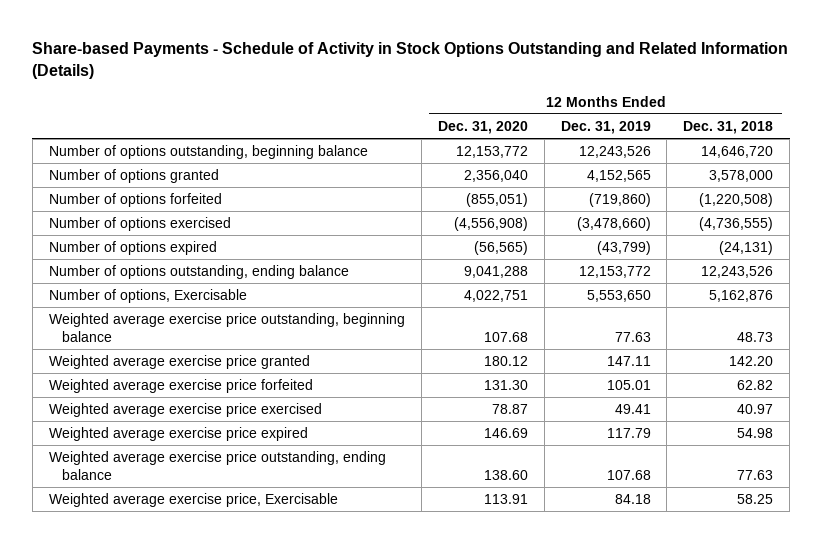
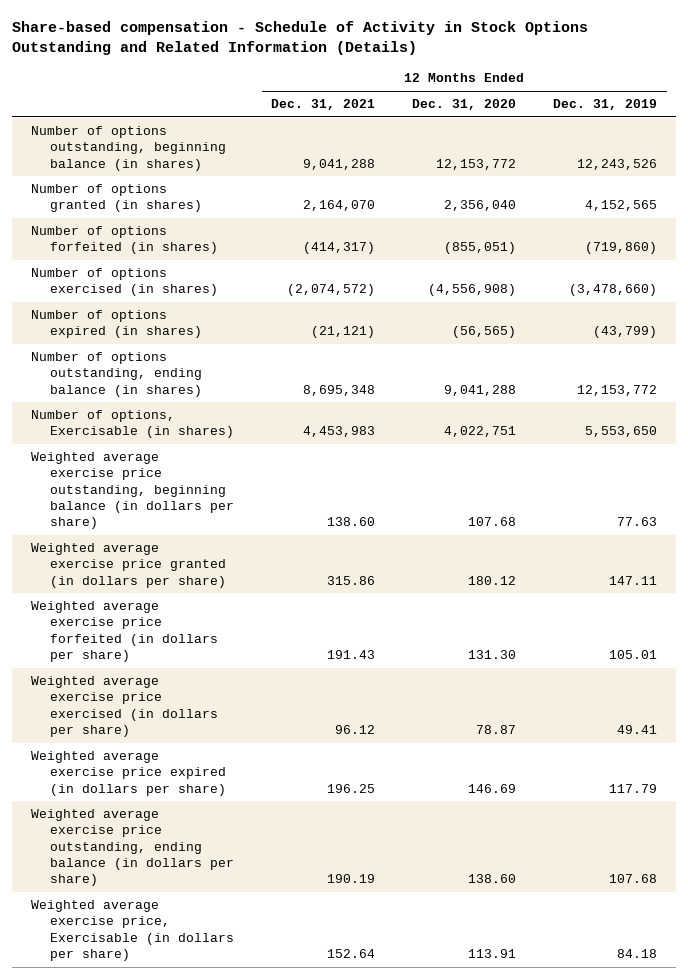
[32,41,789,79] Share-based Payments - Schedule of Activity in Stock Options Outstanding and Related Information (Details) -> [12,21,589,56] Share-based compensation - Schedule of Activity in Stock Options Outstanding and Related Information (Details)
[683,120,774,134] Dec. 31, 2018 -> none
none -> [271,99,376,111] Dec. 31, 2021
[48,144,368,159] Number of options outstanding, beginning balance -> [30,126,227,171] Number of options outstanding, beginning balance (in shares)
[48,168,219,183] Number of options granted -> [30,184,203,213] Number of options granted (in shares)
[48,192,222,207] Number of options forfeited -> [30,226,219,255] Number of options forfeited (in shares)
[48,216,231,231] Number of options exercised -> [30,268,219,297] Number of options exercised (in shares)
[48,240,217,255] Number of options expired -> [30,310,203,339] Number of options expired (in shares)
[48,264,349,279] Number of options outstanding, ending balance -> [30,352,203,397] Number of options outstanding, ending balance (in shares)
[48,288,247,303] Number of options, Exercisable -> [30,410,235,439] Number of options, Exercisable (in shares)
[48,312,405,342] Weighted average exercise price outstanding, beginning balance -> [30,452,235,530] Weighted average exercise price outstanding, beginning balance (in dollars per share)
[48,354,310,369] Weighted average exercise price granted -> [30,543,227,588] Weighted average exercise price granted (in dollars per share)
[48,378,313,393] Weighted average exercise price forfeited -> [30,601,219,663] Weighted average exercise price forfeited (in dollars per share)
[48,402,322,417] Weighted average exercise price exercised -> [30,676,219,738] Weighted average exercise price exercised (in dollars per share)
[48,426,308,441] Weighted average exercise price expired -> [30,751,227,796] Weighted average exercise price expired (in dollars per share)
[48,450,386,480] Weighted average exercise price outstanding, ending balance -> [30,809,235,887] Weighted average exercise price outstanding, ending balance (in dollars per share)
[48,492,338,507] Weighted average exercise price, Exercisable -> [30,900,235,962] Weighted average exercise price, Exercisable (in dollars per share)

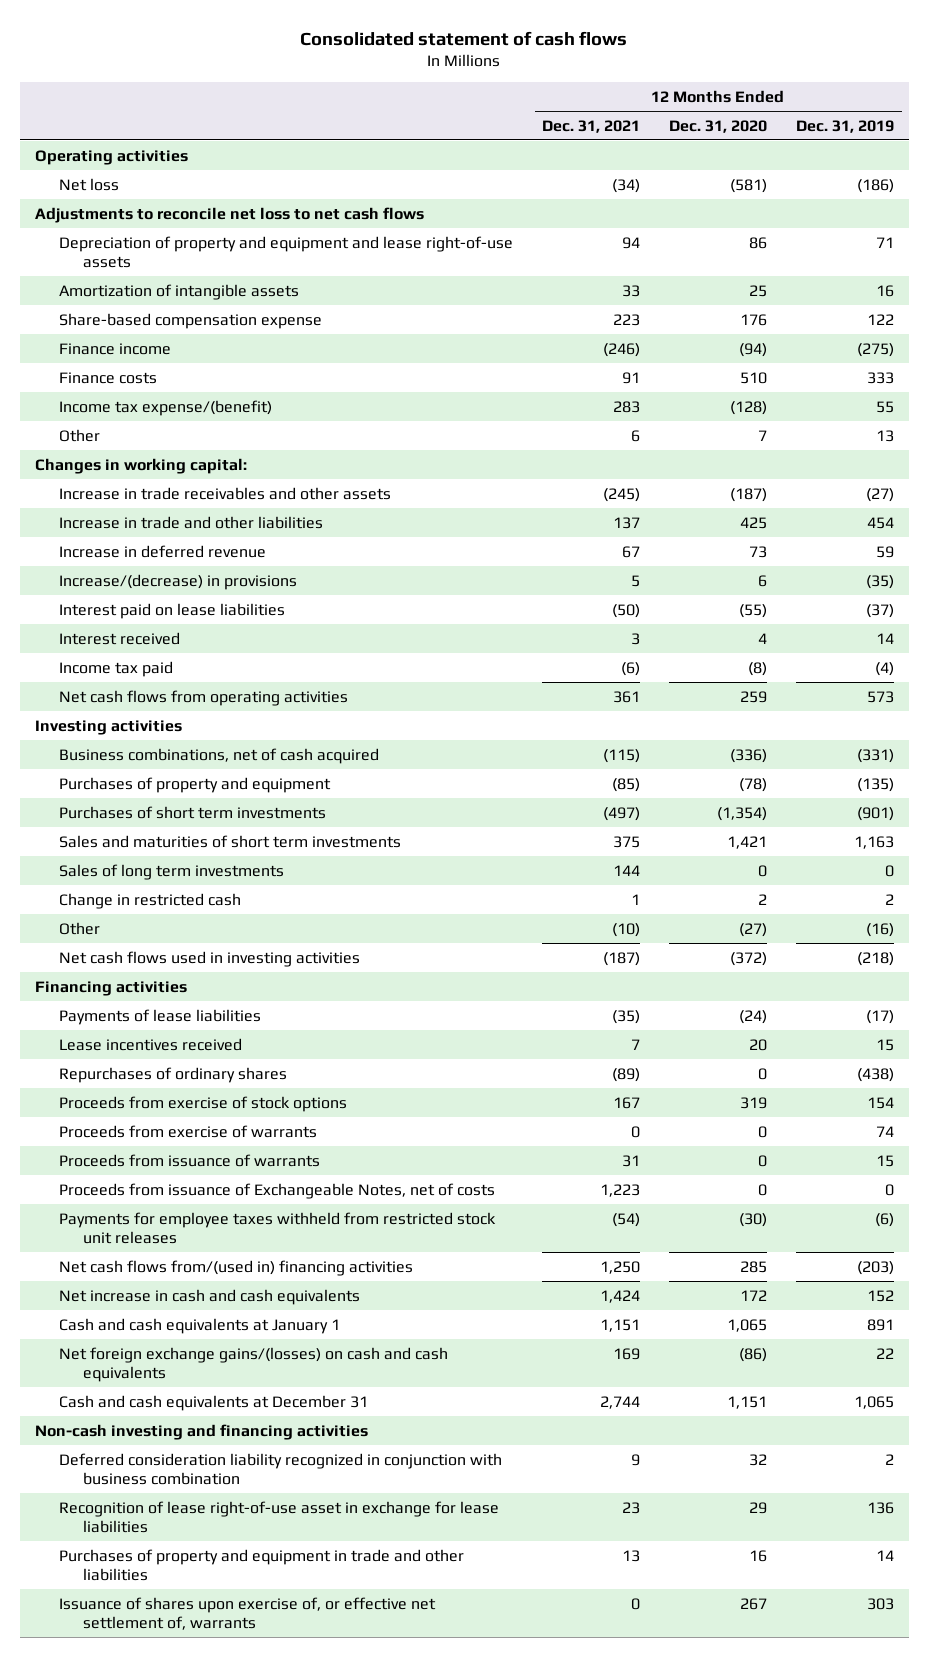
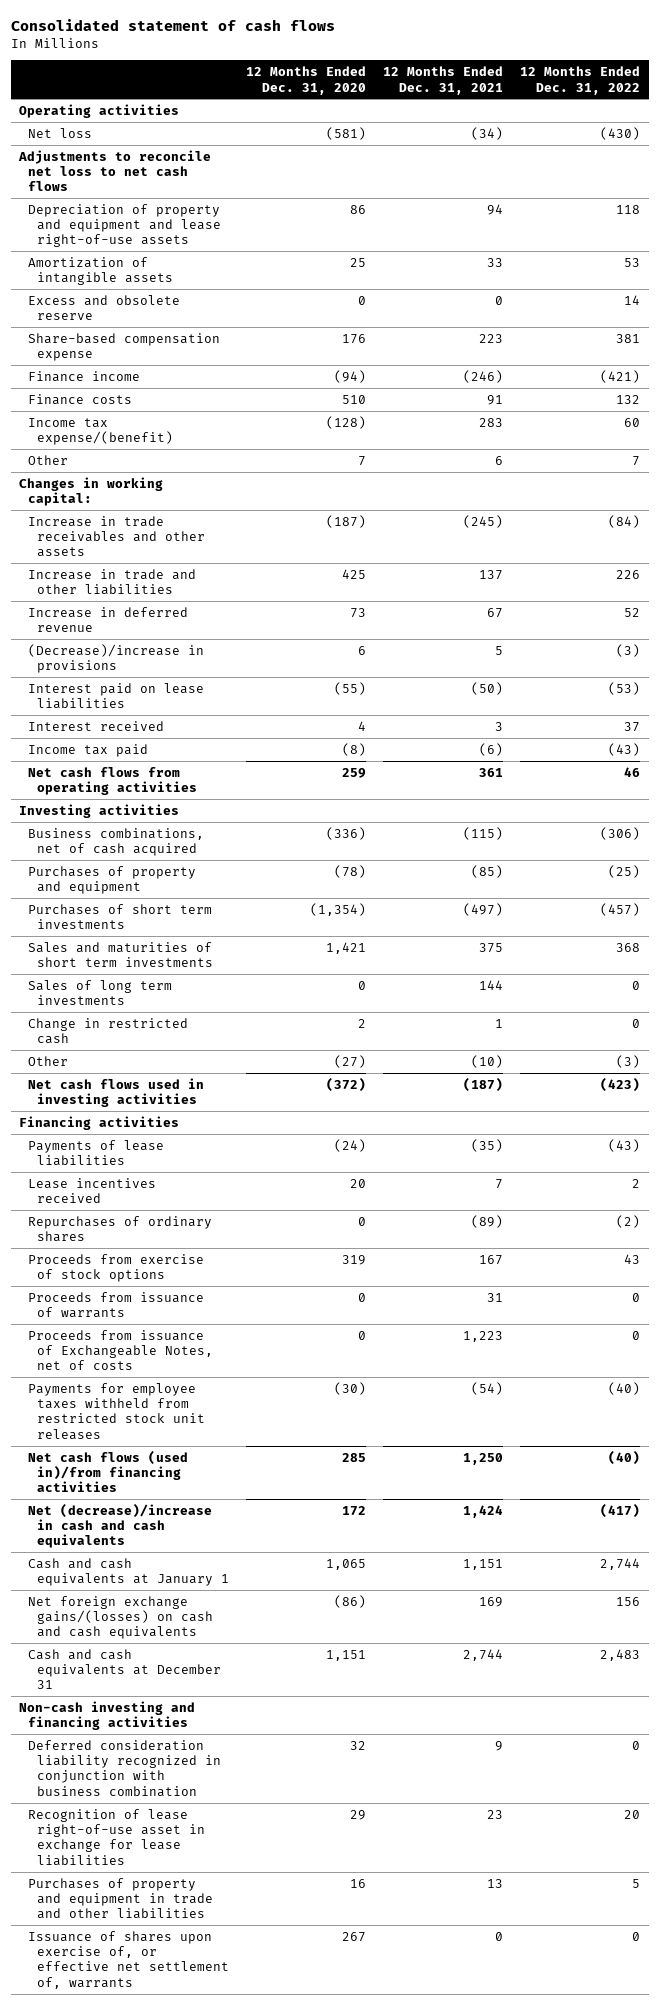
[796,119,895,133] Dec. 31, 2019 -> none
none -> [520,66,641,95] 12 Months Ended Dec. 31, 2022
none -> [28,294,181,321] Excess and obsolete reserve
[58,573,297,590] Increase/(decrease) in provisions -> [28,643,205,674] (Decrease)/increase in provisions
[58,1124,317,1138] Proceeds from exercise of warrants -> none
[58,1259,413,1276] Net cash flows from/(used in) financing activities -> [28,1450,189,1493] Net cash flows (used in)/from financing activities
[58,1288,360,1305] Net increase in cash and cash equivalents -> [28,1503,213,1549] Net (decrease)/increase in cash and cash equivalents

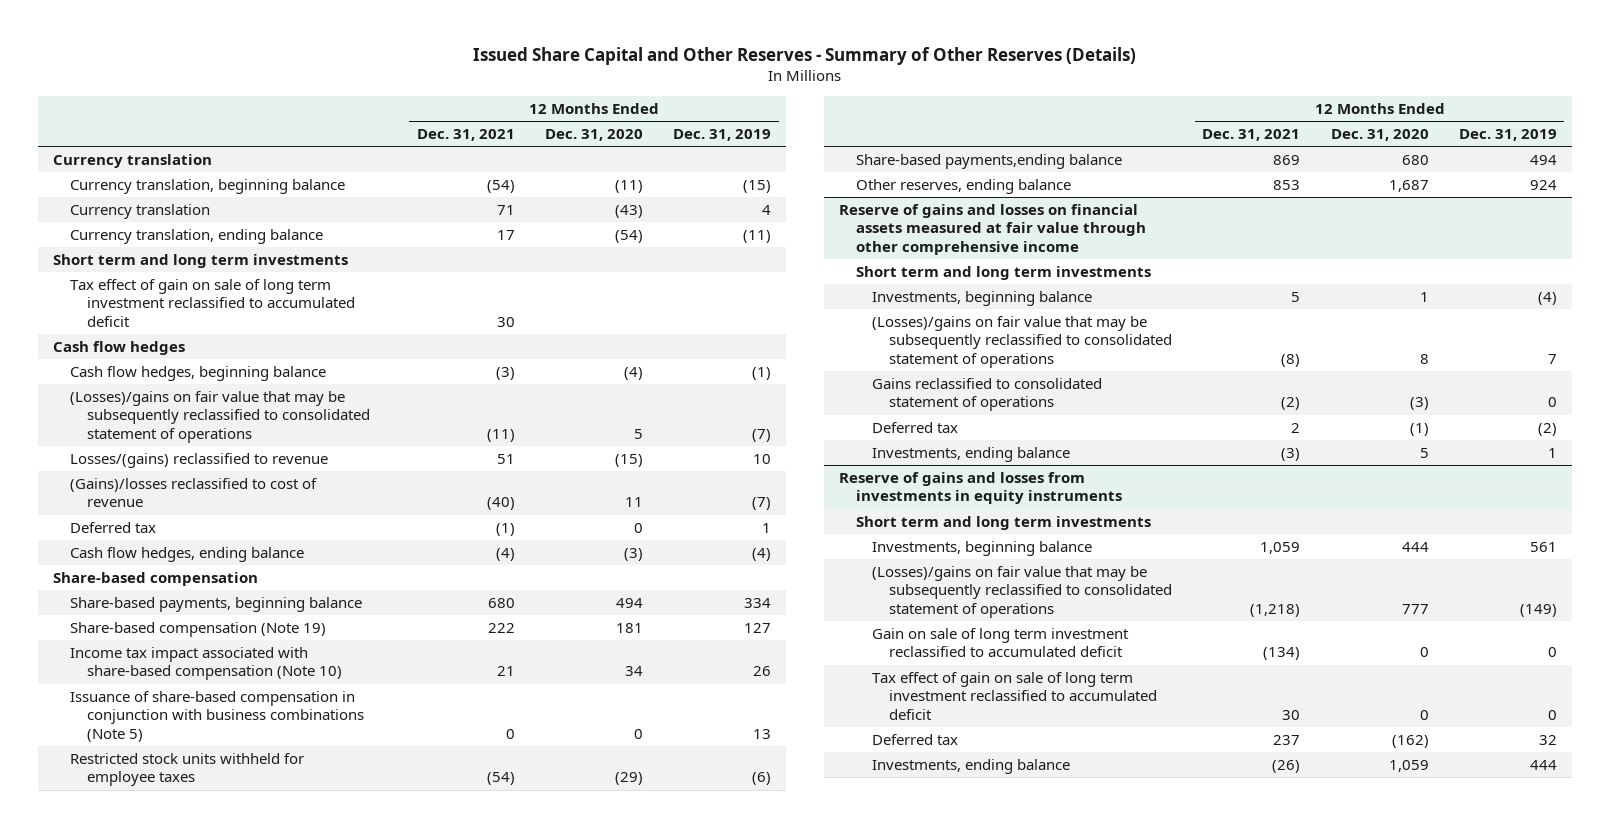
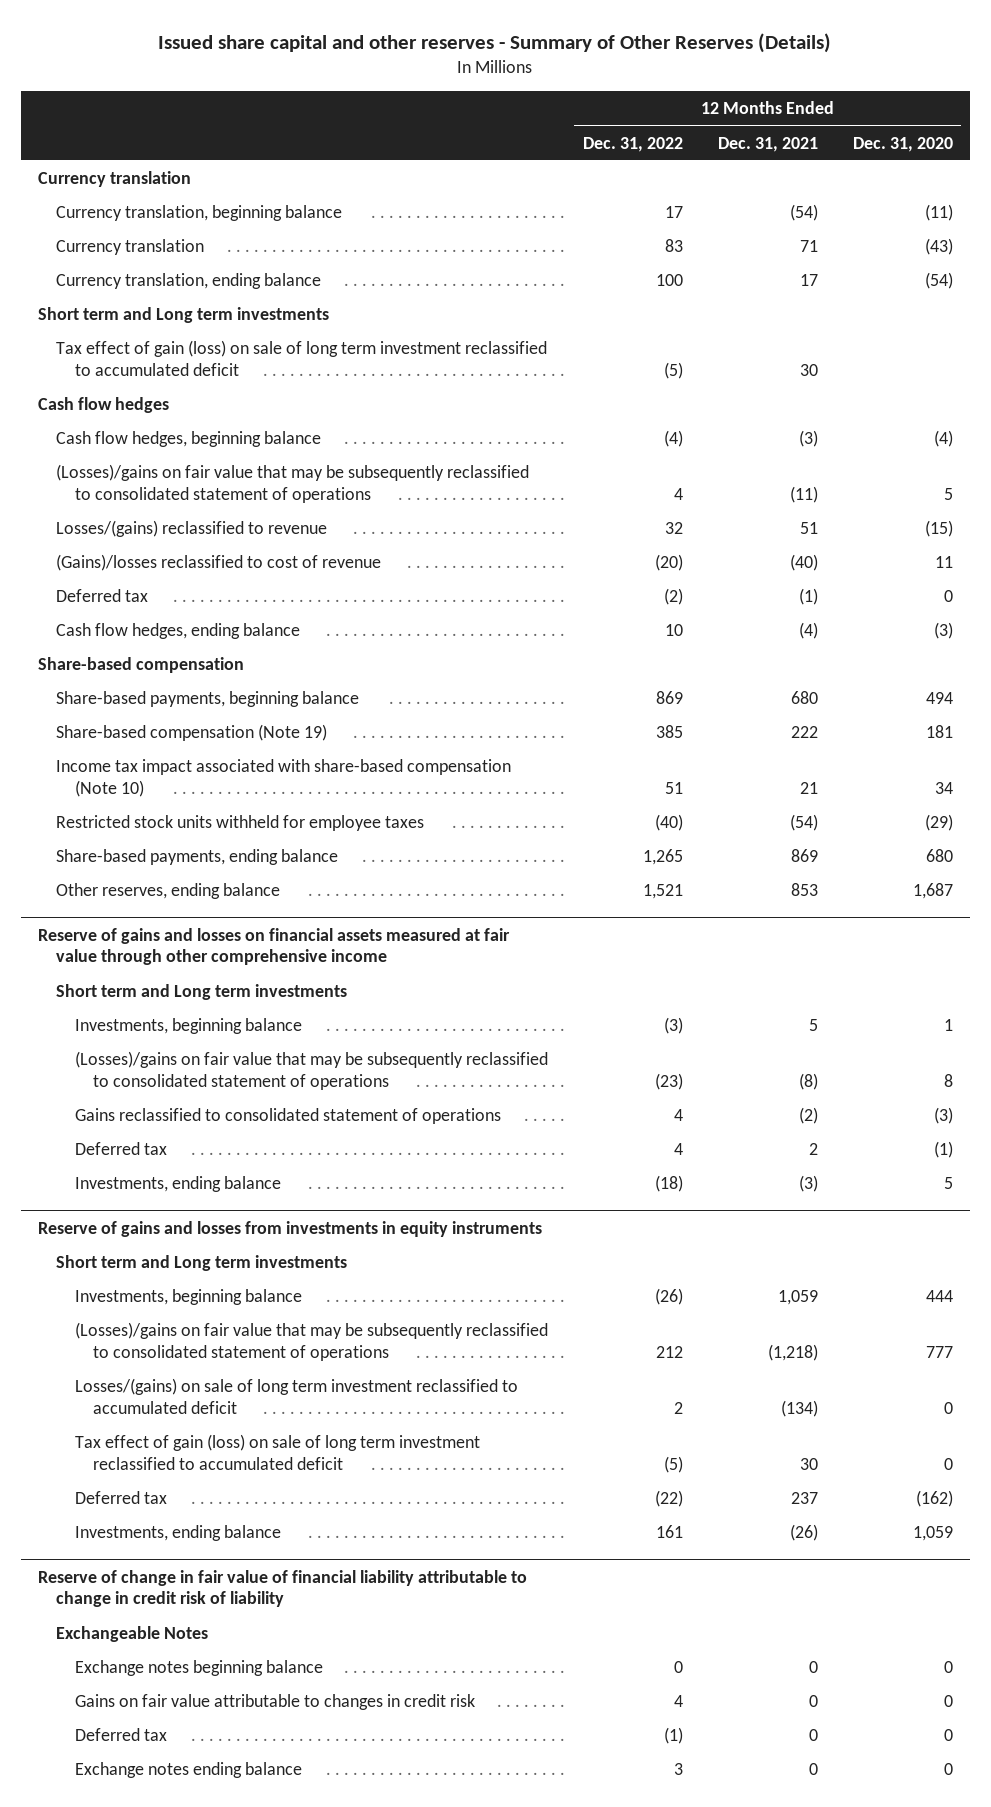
[473,47,1137,66] Issued Share Capital and Other Reserves - Summary of Other Reserves (Details) -> [158,32,832,53] Issued share capital and other reserves - Summary of Other Reserves (Details)
[673,128,772,141] Dec. 31, 2019 -> none
none -> [582,136,683,152] Dec. 31, 2022
[53,253,349,268] Short term and long term investments -> [37,307,329,324] Short term and Long term investments
[70,278,356,328] Tax effect of gain on sale of long term investment reclassified to accumulated deficit -> [56,340,548,376] Tax effect of gain (loss) on sale of long term investment reclassified to accumulated deficit
[70,690,365,743] Issuance of share-based compensation in conjunction with business combinations (Note 5) -> none
[855,153,1122,169] Share-based payments,ending balance -> [56,849,339,866] Share-based payments, ending balance
[855,265,1151,280] Short term and long term investments -> [56,984,348,1001] Short term and Long term investments
[855,515,1151,530] Short term and long term investments -> [56,1255,348,1272] Short term and Long term investments
[872,627,1130,658] Gain on sale of long term investment reclassified to accumulated deficit -> [74,1378,518,1414] Losses/(gains) on sale of long term investment reclassified to accumulated deficit
[872,671,1158,721] Tax effect of gain on sale of long term investment reclassified to accumulated deficit -> [74,1434,480,1470] Tax effect of gain (loss) on sale of long term investment reclassified to accumulated deficit
none -> [37,1569,527,1608] Reserve of change in fair value of financial liability attributable to change in credit risk of liability
none -> [56,1626,209,1643] Exchangeable Notes
none -> [74,1660,323,1677] Exchange notes beginning balance
none -> [74,1694,475,1711] Gains on fair value attributable to changes in credit risk
none -> [74,1728,167,1742] Deferred tax
none -> [74,1762,302,1779] Exchange notes ending balance

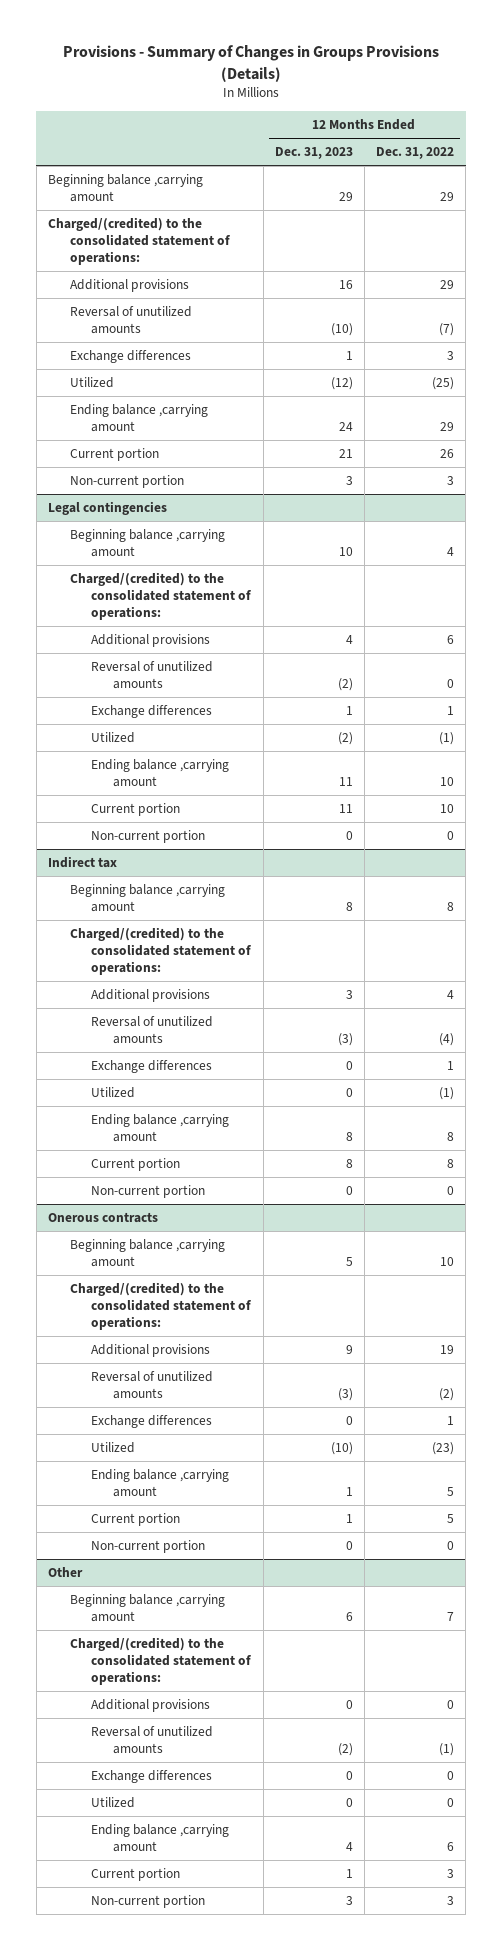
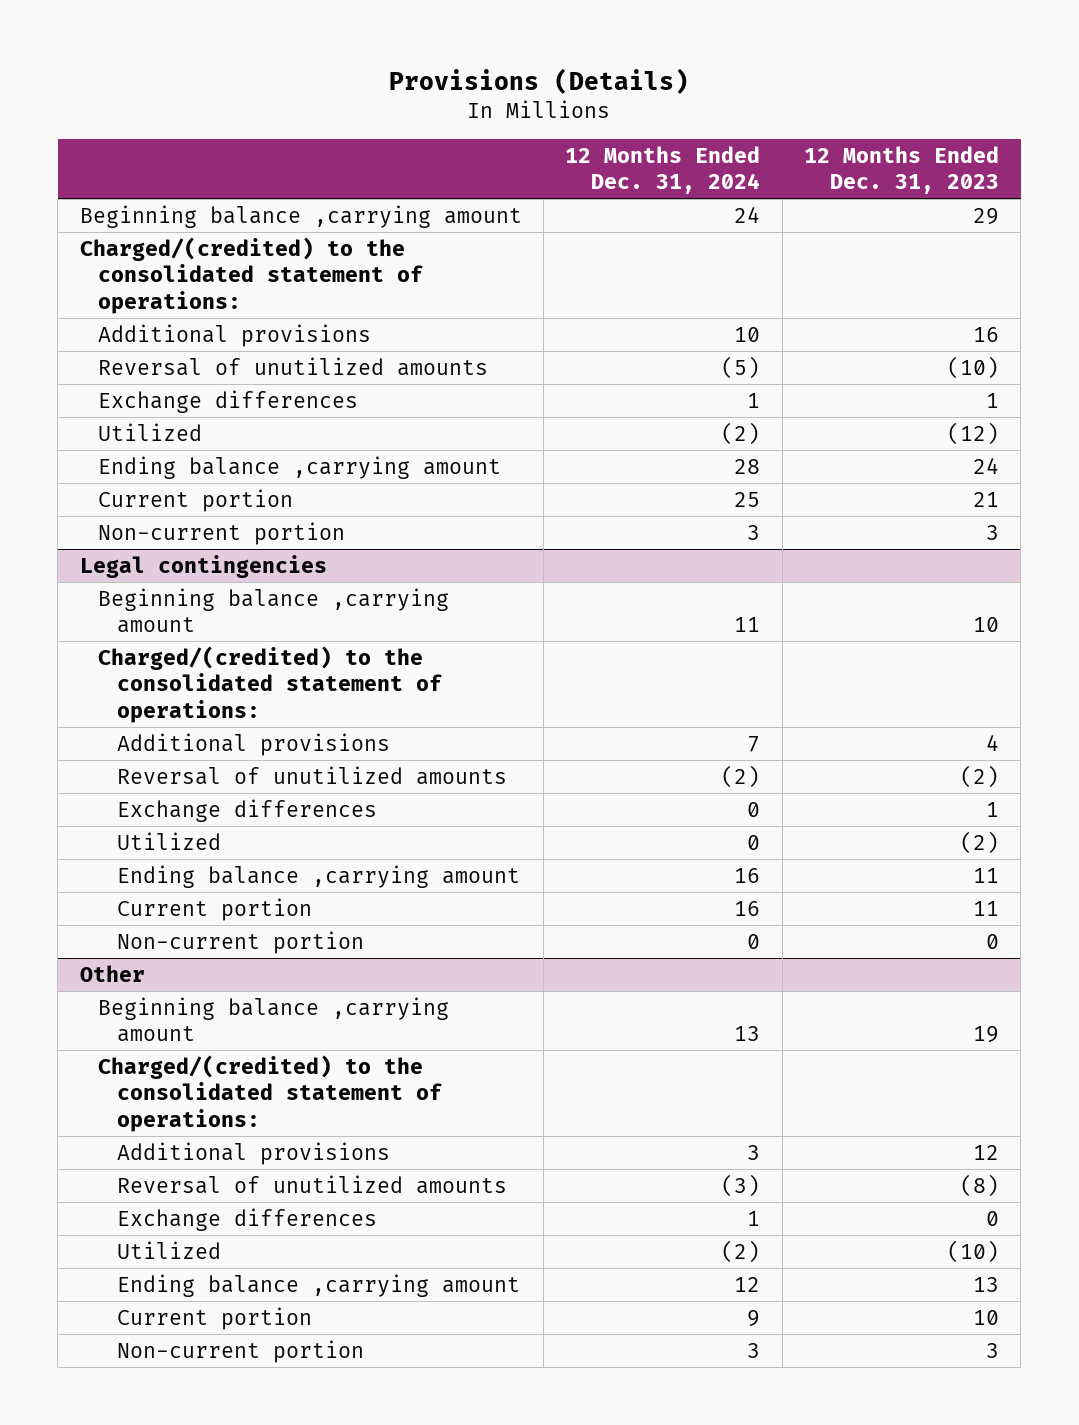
[63,45,440,82] Provisions - Summary of Changes in Groups Provisions (Details) -> [389,68,690,95] Provisions (Details)
[376,147,455,160] Dec. 31, 2022 -> none
none -> [565,145,761,195] 12 Months Ended Dec. 31, 2024
[47,856,117,869] Indirect tax -> none
[69,884,225,912] Beginning balance ,carrying amount -> none
[69,927,253,975] Charged/(credited) to the consolidated statement of operations: -> none
[91,989,211,1003] Additional provisions -> none
[91,1016,214,1044] Reversal of unutilized amounts -> none
[91,1060,213,1074] Exchange differences -> none
[91,1087,136,1099] Utilized -> none
[91,1114,230,1142] Ending balance ,carrying amount -> none
[91,1158,181,1172] Current portion -> none
[91,1185,206,1199] Non-current portion -> none
[47,1212,158,1224] Onerous contracts -> none
[69,1239,225,1267] Beginning balance ,carrying amount -> none
[69,1282,253,1330] Charged/(credited) to the consolidated statement of operations: -> none
[91,1344,211,1358] Additional provisions -> none
[91,1371,214,1399] Reversal of unutilized amounts -> none
[91,1415,213,1429] Exchange differences -> none
[91,1442,136,1454] Utilized -> none
[91,1469,230,1497] Ending balance ,carrying amount -> none
[91,1513,181,1527] Current portion -> none
[91,1540,206,1554] Non-current portion -> none
[345,1611,353,1621] 6 -> [972,1026,999,1044] 19
[345,1700,353,1710] 0 -> [972,1144,999,1160] 12
[337,1742,353,1756] (2) -> [959,1173,999,1197] (8)
[345,1798,353,1808] 0 -> [946,1239,999,1263] (10)
[345,1841,353,1851] 4 -> [972,1276,999,1292] 13
[345,1869,353,1879] 1 -> [972,1309,999,1325] 10

